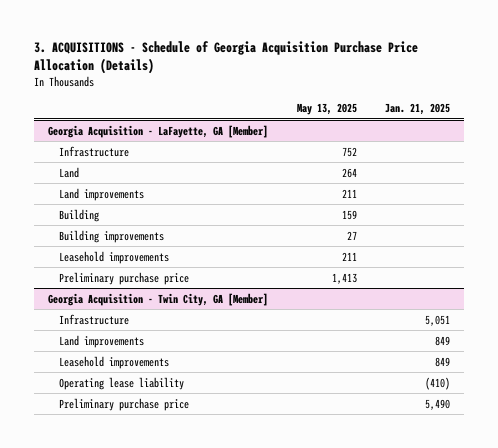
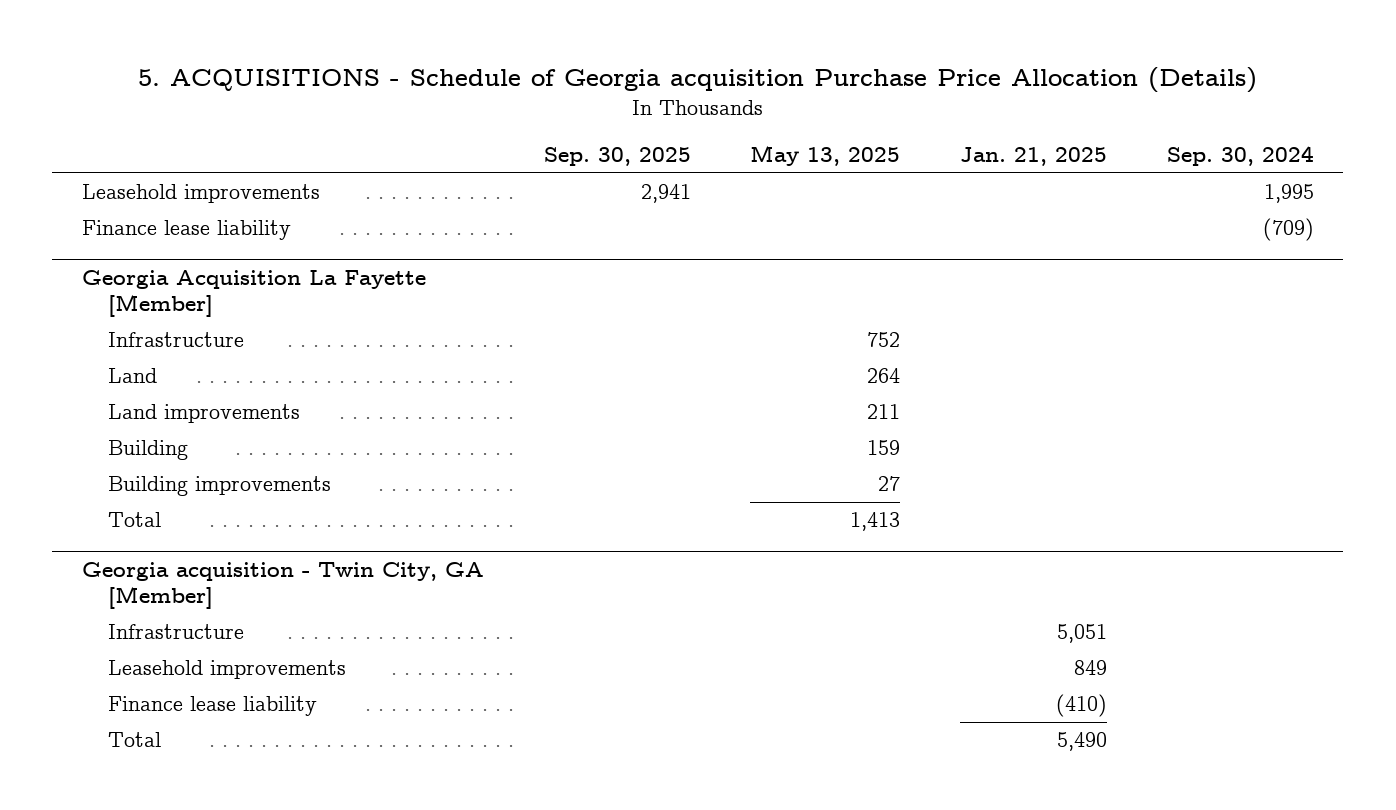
[34,41,419,75] 3. ACQUISITIONS - Schedule of Georgia Acquisition Purchase Price Allocation (Details) -> [137,66,1257,93] 5. ACQUISITIONS - Schedule of Georgia acquisition Purchase Price Allocation (Details)
none -> [543,147,691,167] Sep. 30, 2025
none -> [1166,146,1314,167] Sep. 30, 2024
none -> [82,184,321,204] Leasehold improvements
none -> [82,220,292,241] Finance lease liability
[48,124,269,138] Georgia Acquisition - LaFayette, GA [Member] -> [82,269,427,318] Georgia Acquisition La Fayette [Member]
[59,250,170,264] Leasehold improvements -> none
[59,271,190,285] Preliminary purchase price -> [108,512,162,528] Total
[48,292,269,306] Georgia Acquisition - Twin City, GA [Member] -> [82,561,485,610] Georgia acquisition - Twin City, GA [Member]
[59,334,145,348] Land improvements -> none
[59,376,185,390] Operating lease liability -> [108,696,318,717] Finance lease liability
[59,397,190,411] Preliminary purchase price -> [108,732,162,748] Total

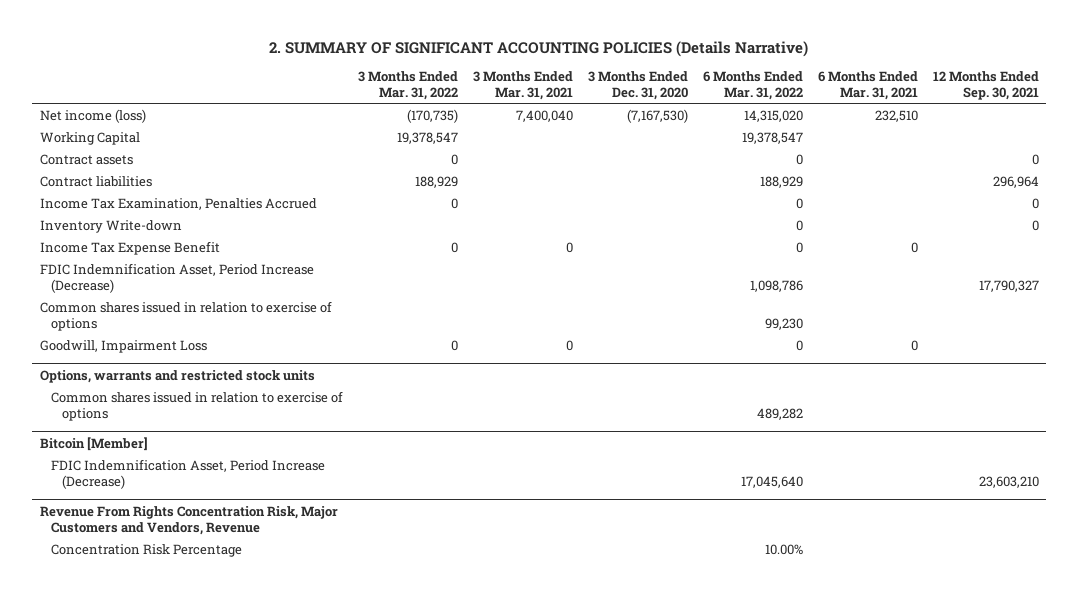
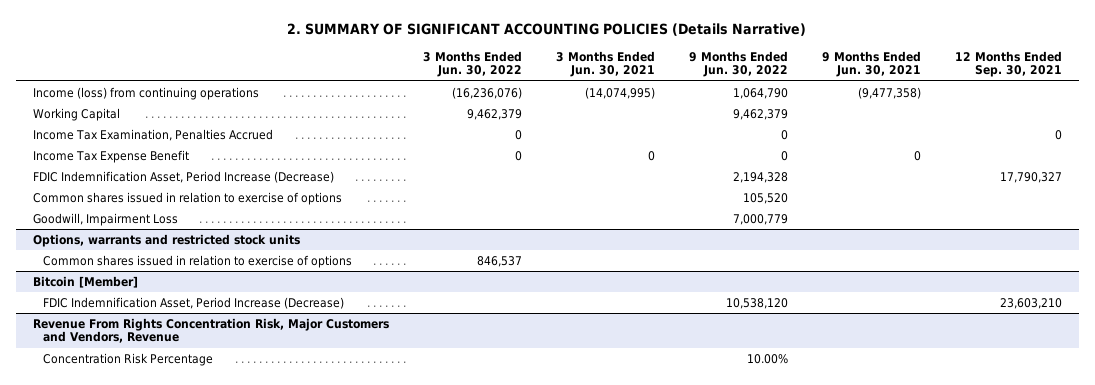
[357,71,458,101] 3 Months Ended Mar. 31, 2022 -> none
[472,71,573,101] 3 Months Ended Mar. 31, 2021 -> none
[587,71,688,101] 3 Months Ended Dec. 31, 2020 -> none
[702,71,803,101] 6 Months Ended Mar. 31, 2022 -> none
[817,71,918,101] 6 Months Ended Mar. 31, 2021 -> none
none -> [422,50,522,78] 3 Months Ended Jun. 30, 2022
none -> [555,50,655,78] 3 Months Ended Jun. 30, 2021
none -> [688,50,788,78] 9 Months Ended Jun. 30, 2022
none -> [821,50,921,78] 9 Months Ended Jun. 30, 2021
[39,108,146,123] Net income (loss) -> none
none -> [33,86,260,100] Income (loss) from continuing operations
[39,153,133,165] Contract assets -> none
[39,175,152,187] Contract liabilities -> none
[39,219,182,233] Inventory Write-down -> none

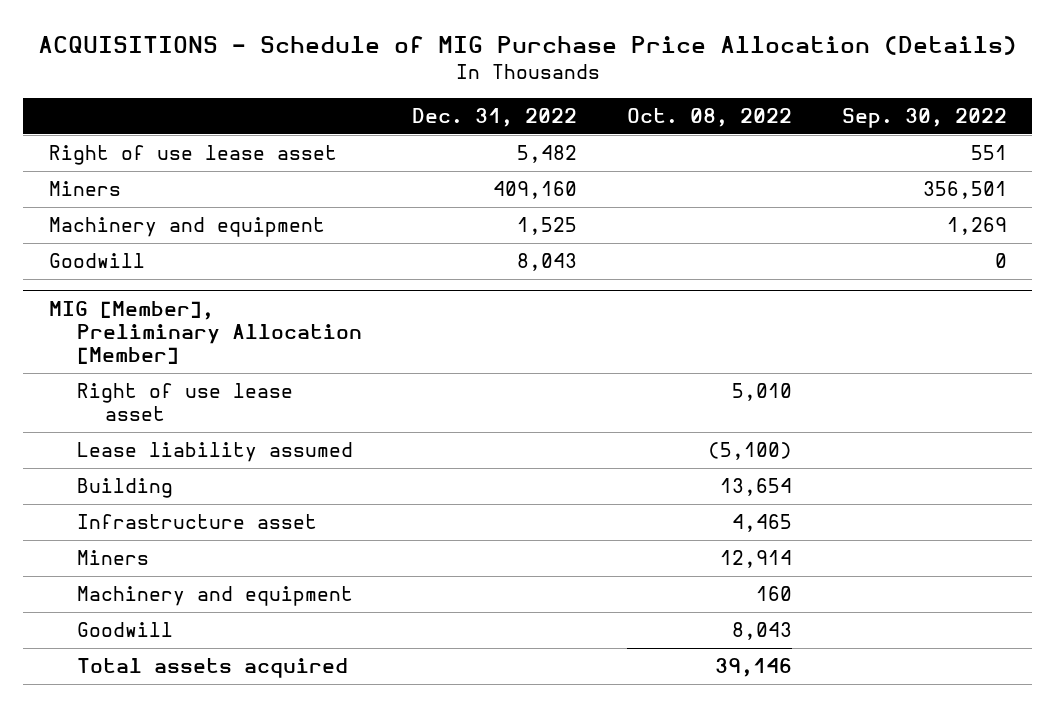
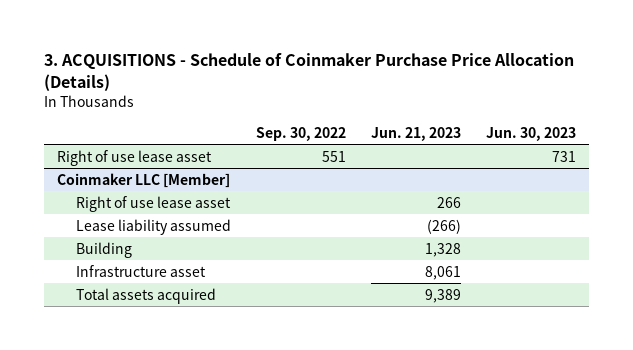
[37,36,1017,56] ACQUISITIONS - Schedule of MIG Purchase Price Allocation (Details) -> [44,53,575,92] 3. ACQUISITIONS - Schedule of Coinmaker Purchase Price Allocation (Details)
[411,108,577,128] Dec. 31, 2022 -> none
[626,108,792,128] Oct. 08, 2022 -> none
none -> [371,126,462,141] Jun. 21, 2023
none -> [486,126,577,141] Jun. 30, 2023
[48,181,121,197] Miners -> none
[48,217,325,238] Machinery and equipment -> none
[48,253,145,269] Goodwill -> none
[48,300,362,364] MIG [Member], Preliminary Allocation [Member] -> none
[76,383,293,422] Right of use lease asset -> none
[76,442,353,463] Lease liability assumed -> none
[76,478,173,499] Building -> none
[76,514,317,530] Infrastructure asset -> none
[76,550,149,566] Miners -> none
[76,586,353,607] Machinery and equipment -> none
[76,622,173,638] Goodwill -> none
[76,658,348,679] Total assets acquired -> none
none -> [57,172,231,188] Coinmaker LLC [Member]
none -> [75,195,231,212] Right of use lease asset
none -> [75,218,231,235] Lease liability assumed
none -> [75,241,132,258] Building
none -> [75,264,206,277] Infrastructure asset
none -> [75,287,216,304] Total assets acquired

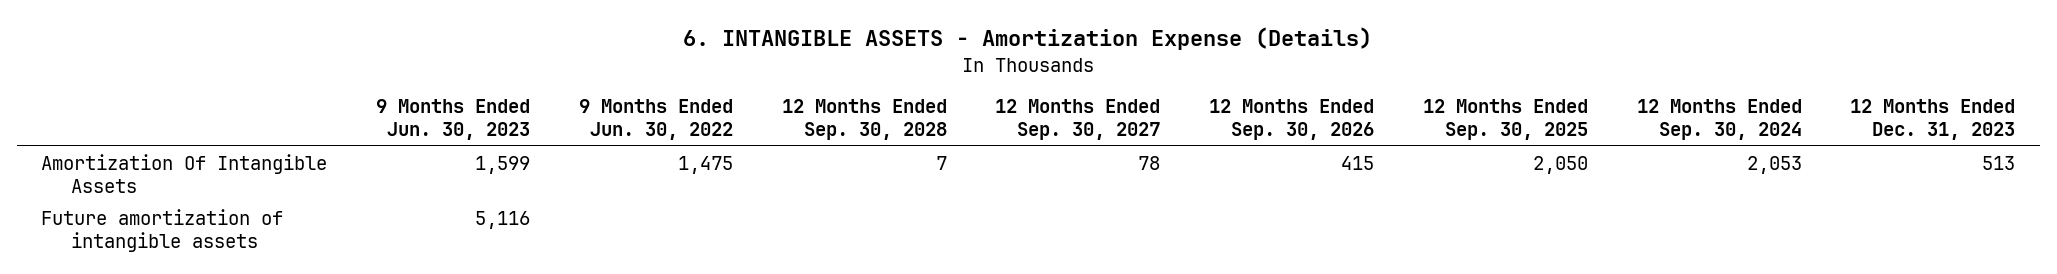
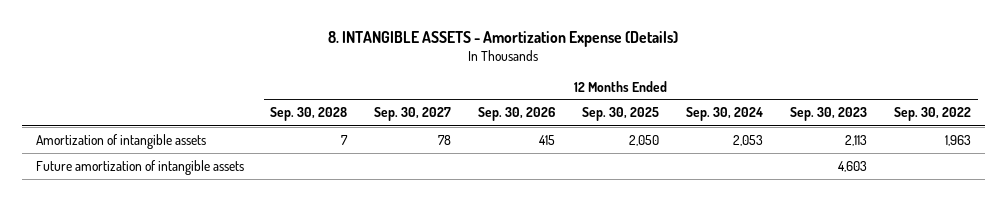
[683,27,1373,51] 6. INTANGIBLE ASSETS - Amortization Expense (Details) -> [328,30,679,47] 8. INTANGIBLE ASSETS - Amortization Expense (Details)
[376,99,531,141] 9 Months Ended Jun. 30, 2023 -> none
[578,99,733,141] 9 Months Ended Jun. 30, 2022 -> none
[1850,99,2016,141] 12 Months Ended Dec. 31, 2023 -> none
none -> [790,107,868,122] Sep. 30, 2023
none -> [894,107,972,122] Sep. 30, 2022
[41,153,328,194] Amortization Of Intangible Assets -> [35,133,206,149] Amortization of intangible assets

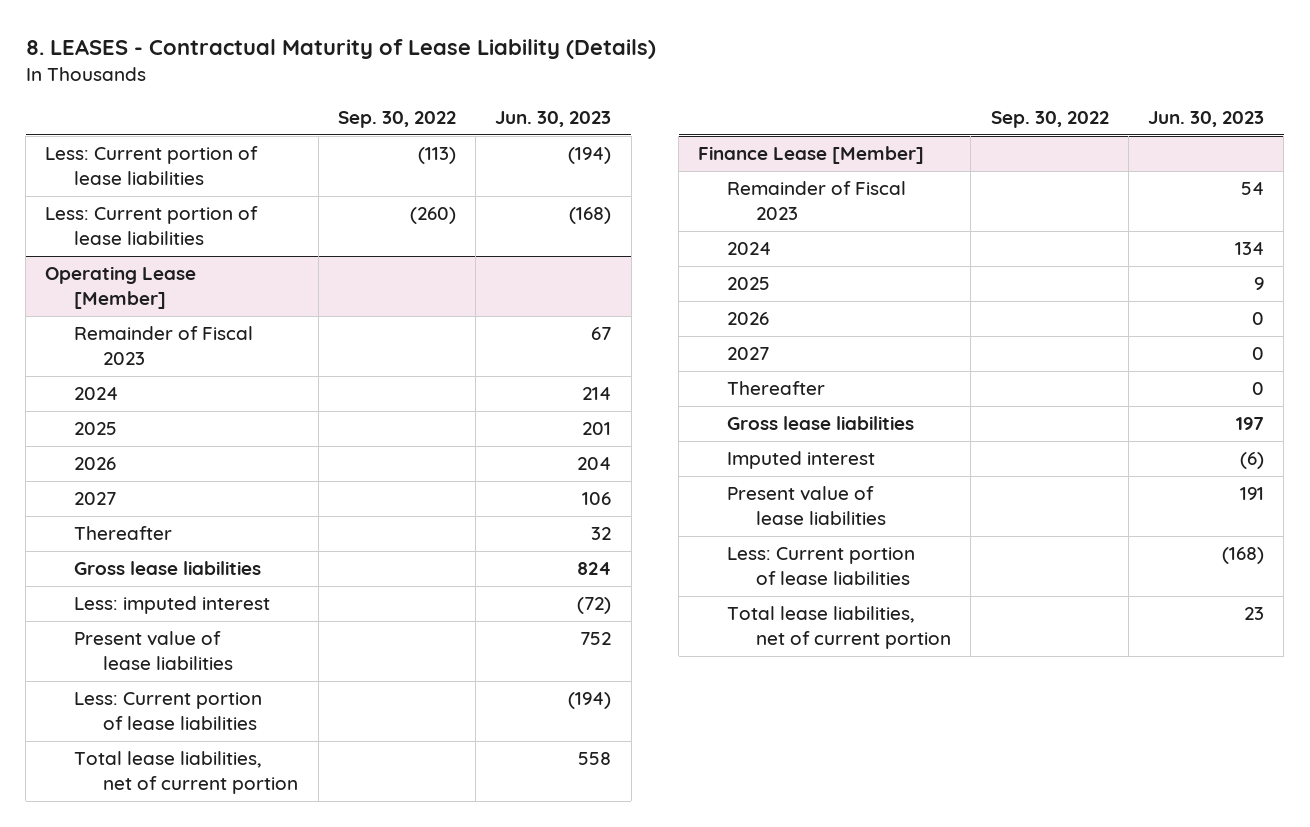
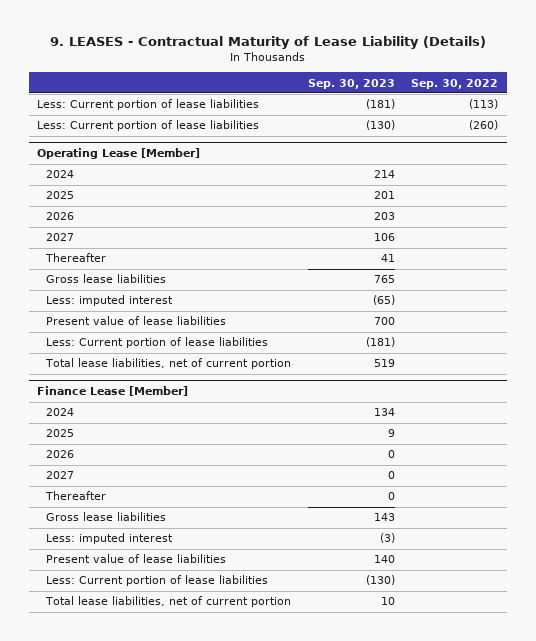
[25,39,656,60] 8. LEASES - Contractual Maturity of Lease Liability (Details) -> [49,36,486,50] 9. LEASES - Contractual Maturity of Lease Liability (Details)
[495,110,612,127] Jun. 30, 2023 -> none
none -> [307,78,395,89] Sep. 30, 2023
[74,326,254,365] Remainder of Fiscal 2023 -> none
[727,181,907,220] Remainder of Fiscal 2023 -> none
[727,451,876,470] Imputed interest -> [46,533,174,545] Less: imputed interest

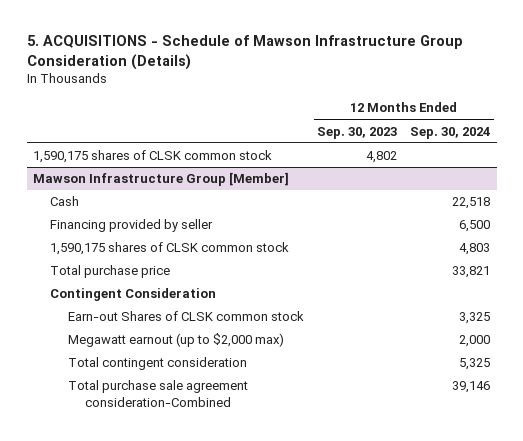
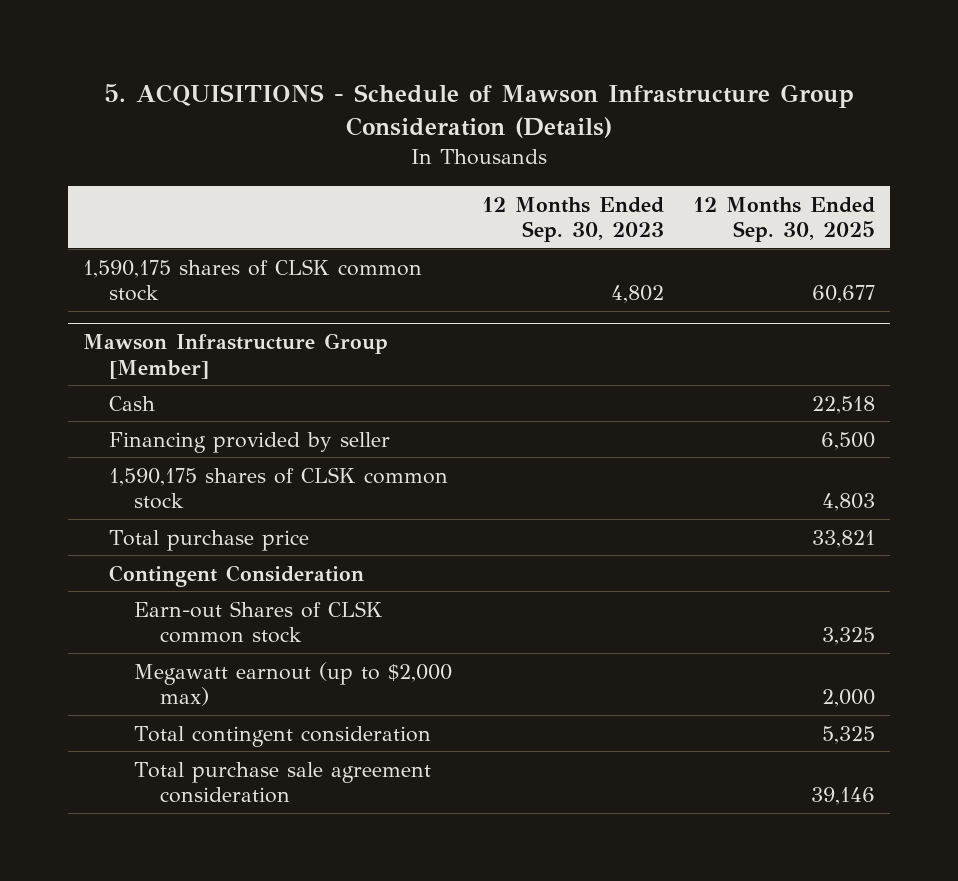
[410,126,491,139] Sep. 30, 2024 -> none
none -> [693,196,876,242] 12 Months Ended Sep. 30, 2025
[67,380,248,407] Total purchase sale agreement consideration-Combined -> [134,761,432,803] Total purchase sale agreement consideration

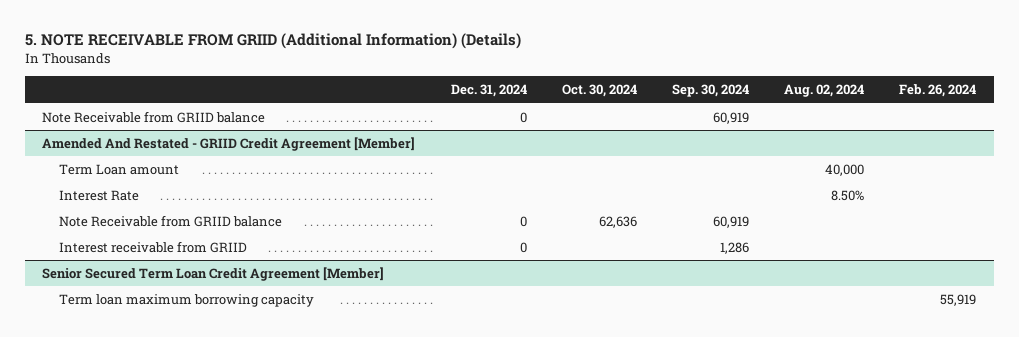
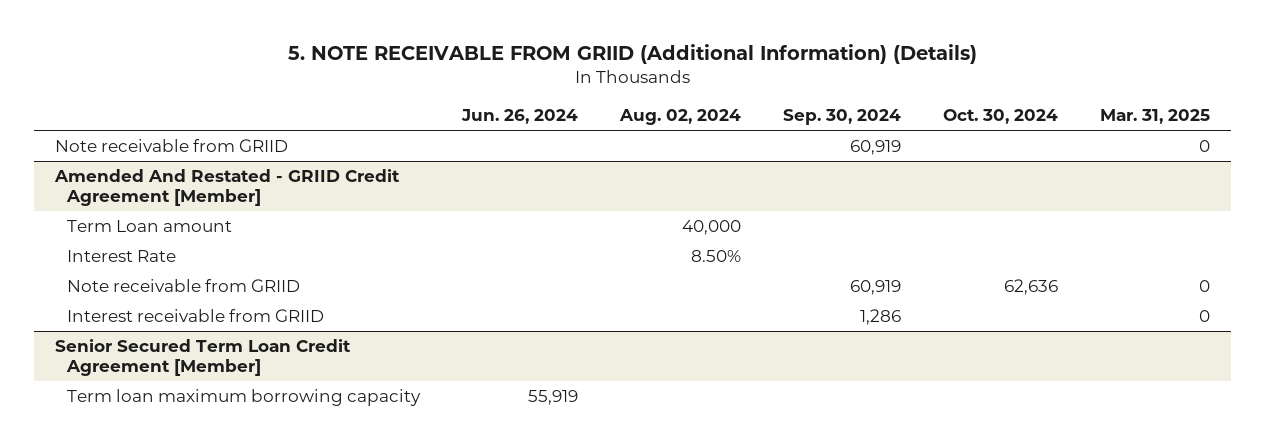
[450,84,527,98] Dec. 31, 2024 -> none
[899,84,977,98] Feb. 26, 2024 -> none
none -> [461,109,579,125] Jun. 26, 2024
none -> [1099,109,1210,125] Mar. 31, 2025
[42,110,266,123] Note Receivable from GRIID balance -> [55,138,289,152] Note receivable from GRIID
[58,214,282,227] Note Receivable from GRIID balance -> [67,278,301,292] Note receivable from GRIID

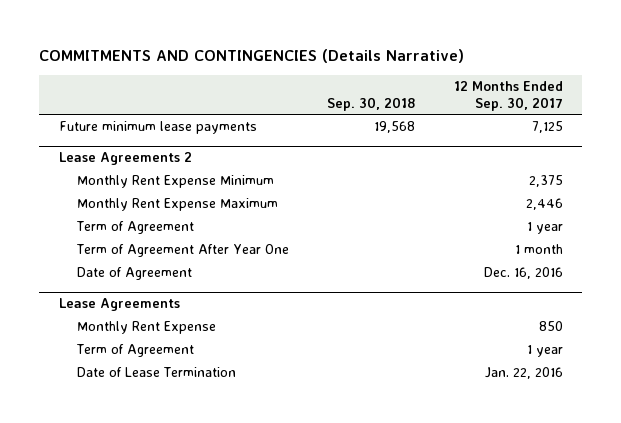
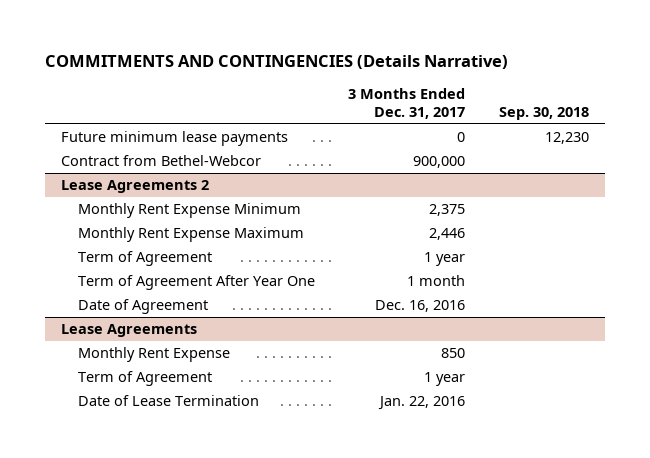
[453,81,563,111] 12 Months Ended Sep. 30, 2017 -> none
none -> [348,88,466,119] 3 Months Ended Dec. 31, 2017
[374,121,416,134] 19,568 -> [544,132,589,145] 12,230
none -> [61,155,262,167] Contract from Bethel-Webcor

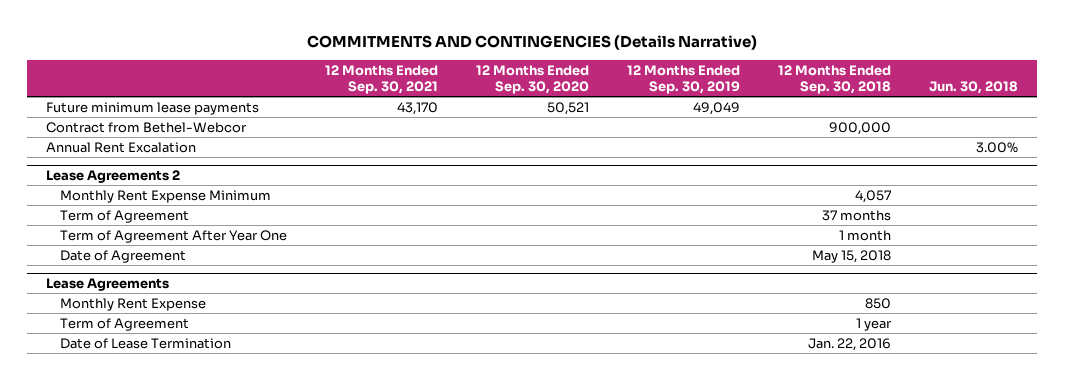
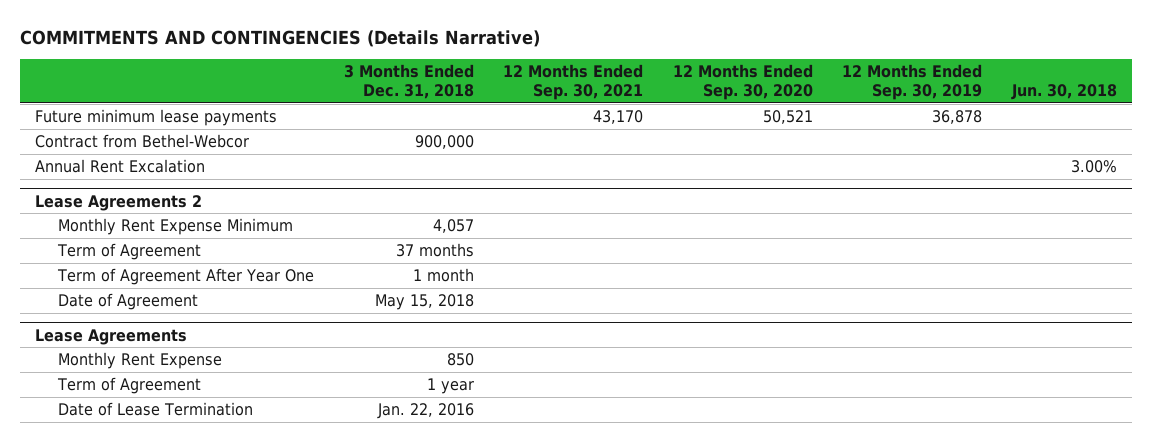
[778,65,892,95] 12 Months Ended Sep. 30, 2018 -> none
none -> [343,64,474,99] 3 Months Ended Dec. 31, 2018
[693,101,741,115] 49,049 -> [932,110,983,125] 36,878

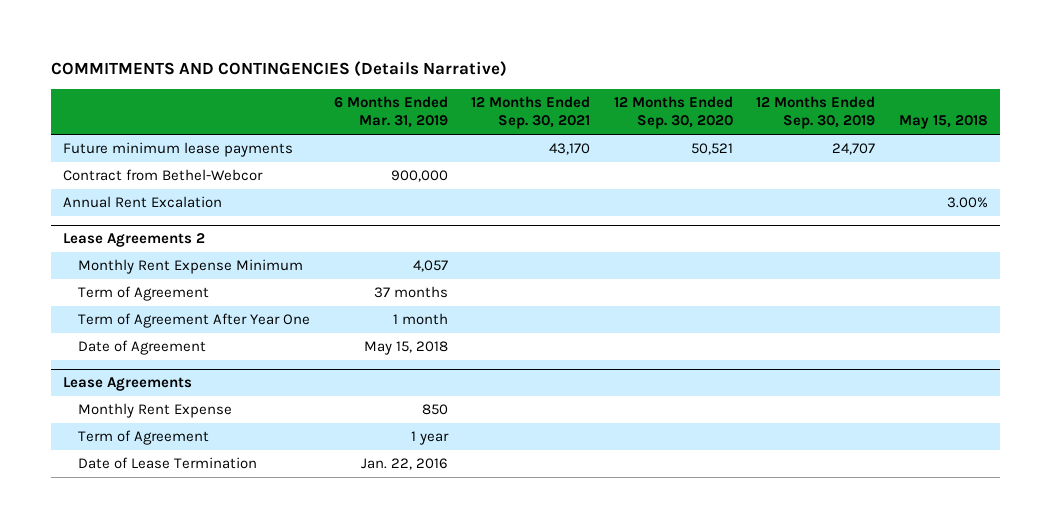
[343,64,474,99] 3 Months Ended Dec. 31, 2018 -> none
[1010,83,1117,100] Jun. 30, 2018 -> none
none -> [333,95,448,129] 6 Months Ended Mar. 31, 2019
none -> [898,115,988,130] May 15, 2018
[932,110,983,125] 36,878 -> [832,143,876,156] 24,707

